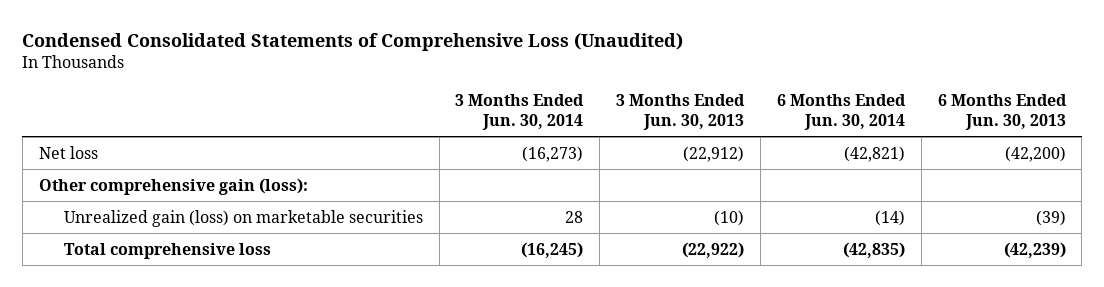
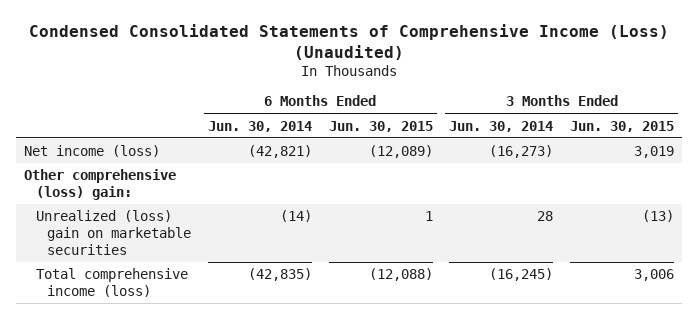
[22,32,684,51] Condensed Consolidated Statements of Comprehensive Loss (Unaudited) -> [29,23,670,60] Condensed Consolidated Statements of Comprehensive Income (Loss) (Unaudited)
[616,93,746,130] 3 Months Ended Jun. 30, 2013 -> none
[937,93,1067,130] 6 Months Ended Jun. 30, 2013 -> none
none -> [328,120,433,132] Jun. 30, 2015
none -> [570,120,675,132] Jun. 30, 2015
[38,145,98,159] Net loss -> [23,144,160,157] Net income (loss)
[38,177,308,195] Other comprehensive gain (loss): -> [23,168,176,201] Other comprehensive (loss) gain:
[63,209,423,227] Unrealized gain (loss) on marketable securities -> [35,209,192,256] Unrealized (loss) gain on marketable securities
[63,242,271,259] Total comprehensive loss -> [35,267,188,298] Total comprehensive income (loss)

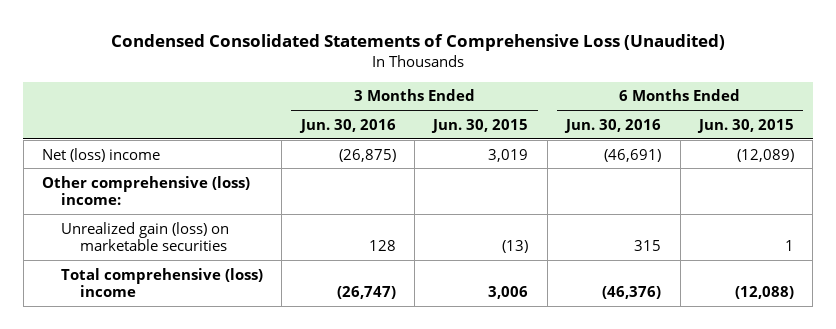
[29,23,670,60] Condensed Consolidated Statements of Comprehensive Income (Loss) (Unaudited) -> [111,33,726,51] Condensed Consolidated Statements of Comprehensive Loss (Unaudited)
[207,120,312,132] Jun. 30, 2014 -> none
[449,120,554,132] Jun. 30, 2014 -> none
none -> [298,118,396,133] Jun. 30, 2016
none -> [564,118,662,133] Jun. 30, 2016
[23,144,160,157] Net income (loss) -> [42,147,161,162] Net (loss) income
[23,168,176,201] Other comprehensive (loss) gain: -> [42,175,251,205] Other comprehensive (loss) income:
[35,209,192,256] Unrealized (loss) gain on marketable securities -> [60,221,229,251] Unrealized gain (loss) on marketable securities
[35,267,188,298] Total comprehensive income (loss) -> [60,267,263,297] Total comprehensive (loss) income

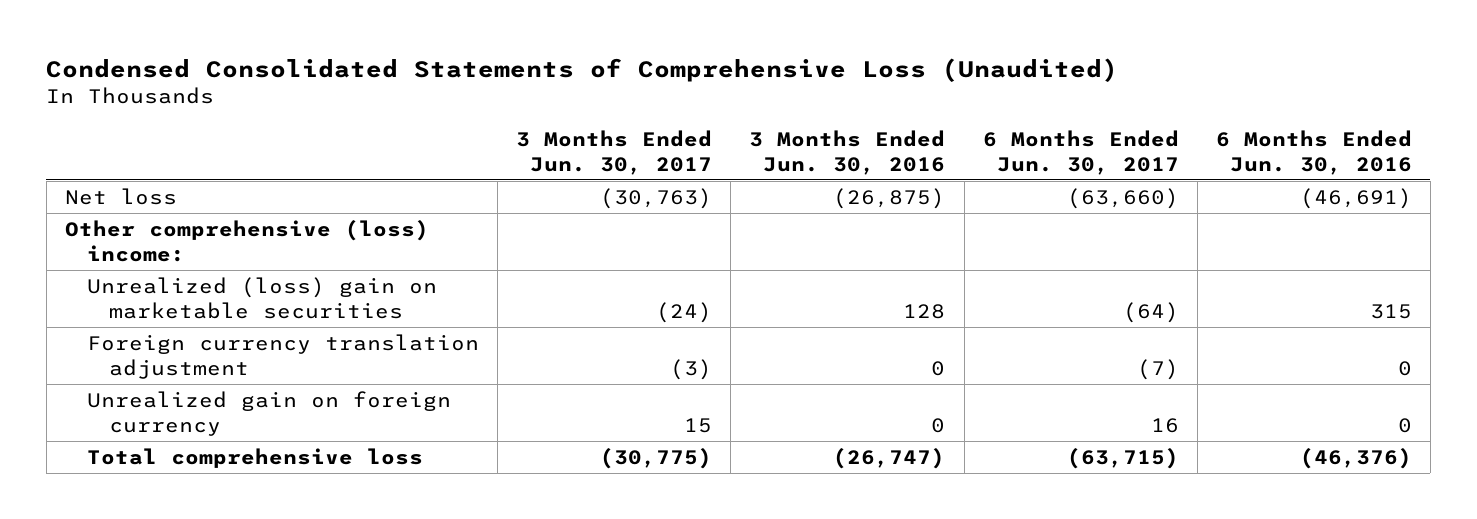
[431,118,529,133] Jun. 30, 2015 -> none
[696,118,794,133] Jun. 30, 2015 -> none
none -> [516,130,713,175] 3 Months Ended Jun. 30, 2017
none -> [982,130,1179,175] 6 Months Ended Jun. 30, 2017
[42,147,161,162] Net (loss) income -> [65,188,178,206] Net loss
[60,221,229,251] Unrealized gain (loss) on marketable securities -> [87,277,438,319] Unrealized (loss) gain on marketable securities
none -> [87,334,480,379] Foreign currency translation adjustment
none -> [87,391,452,436] Unrealized gain on foreign currency
[60,267,263,297] Total comprehensive (loss) income -> [87,448,424,469] Total comprehensive loss

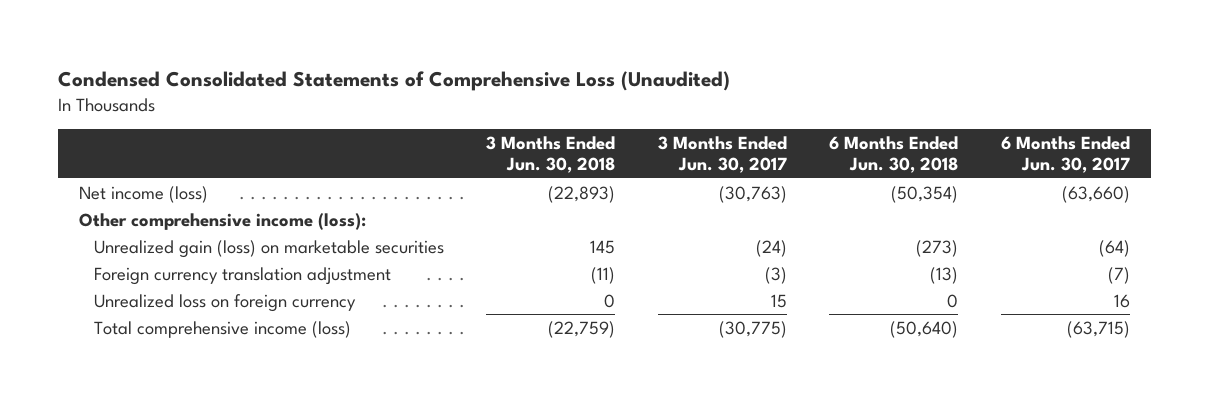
[749,130,946,175] 3 Months Ended Jun. 30, 2016 -> none
[1215,130,1412,175] 6 Months Ended Jun. 30, 2016 -> none
none -> [486,136,616,174] 3 Months Ended Jun. 30, 2018
none -> [829,136,959,174] 6 Months Ended Jun. 30, 2018
[65,188,178,206] Net loss -> [79,185,209,203] Net income (loss)
[65,220,430,262] Other comprehensive (loss) income: -> [79,212,367,230] Other comprehensive income (loss):
[87,277,438,319] Unrealized (loss) gain on marketable securities -> [93,239,444,258] Unrealized gain (loss) on marketable securities
[87,391,452,436] Unrealized gain on foreign currency -> [93,293,356,312] Unrealized loss on foreign currency
[87,448,424,469] Total comprehensive loss -> [93,320,351,338] Total comprehensive income (loss)

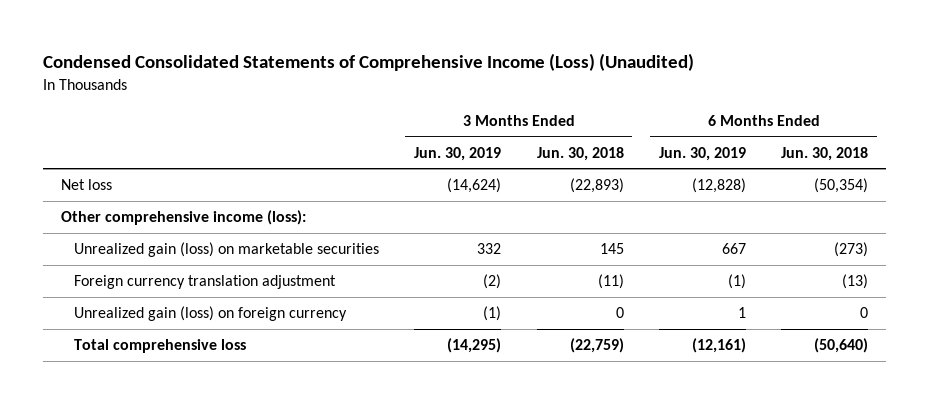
[57,71,730,92] Condensed Consolidated Statements of Comprehensive Loss (Unaudited) -> [43,53,695,72] Condensed Consolidated Statements of Comprehensive Income (Loss) (Unaudited)
[657,136,787,174] 3 Months Ended Jun. 30, 2017 -> none
[1000,136,1130,174] 6 Months Ended Jun. 30, 2017 -> none
none -> [414,146,502,161] Jun. 30, 2019
none -> [658,146,746,161] Jun. 30, 2019
[79,185,209,203] Net income (loss) -> [61,178,113,190] Net loss
[93,293,356,312] Unrealized loss on foreign currency -> [73,305,347,321] Unrealized gain (loss) on foreign currency
[93,320,351,338] Total comprehensive income (loss) -> [73,338,246,353] Total comprehensive loss

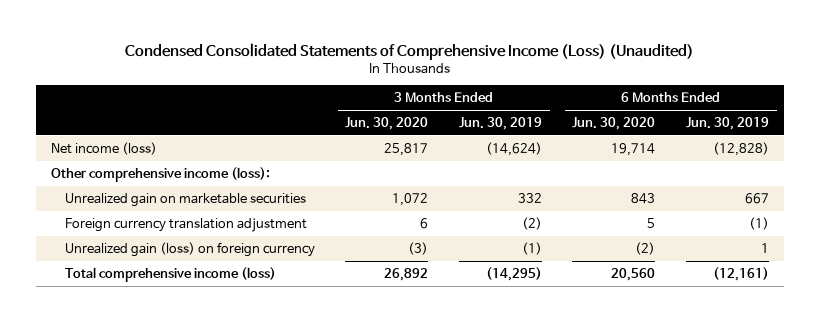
[536,146,624,161] Jun. 30, 2018 -> none
[781,146,869,161] Jun. 30, 2018 -> none
none -> [345,117,429,131] Jun. 30, 2020
none -> [572,117,656,131] Jun. 30, 2020
[61,178,113,190] Net loss -> [51,141,158,155] Net income (loss)
[73,241,379,257] Unrealized gain (loss) on marketable securities -> [65,192,307,207] Unrealized gain on marketable securities
[73,338,246,353] Total comprehensive loss -> [65,266,277,282] Total comprehensive income (loss)

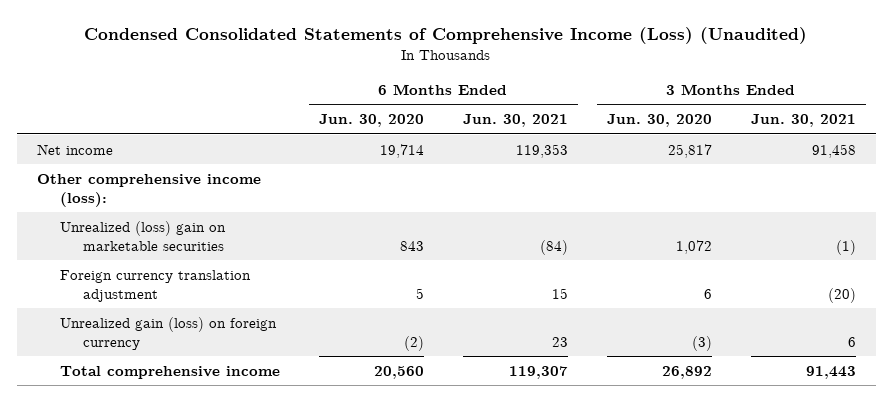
[458,117,542,131] Jun. 30, 2019 -> none
[685,117,769,131] Jun. 30, 2019 -> none
none -> [462,114,568,128] Jun. 30, 2021
none -> [750,114,856,128] Jun. 30, 2021
[51,141,158,155] Net income (loss) -> [36,143,113,155] Net income
[65,192,307,207] Unrealized gain on marketable securities -> [59,220,226,251] Unrealized (loss) gain on marketable securities
[65,266,277,282] Total comprehensive income (loss) -> [59,365,280,379] Total comprehensive income

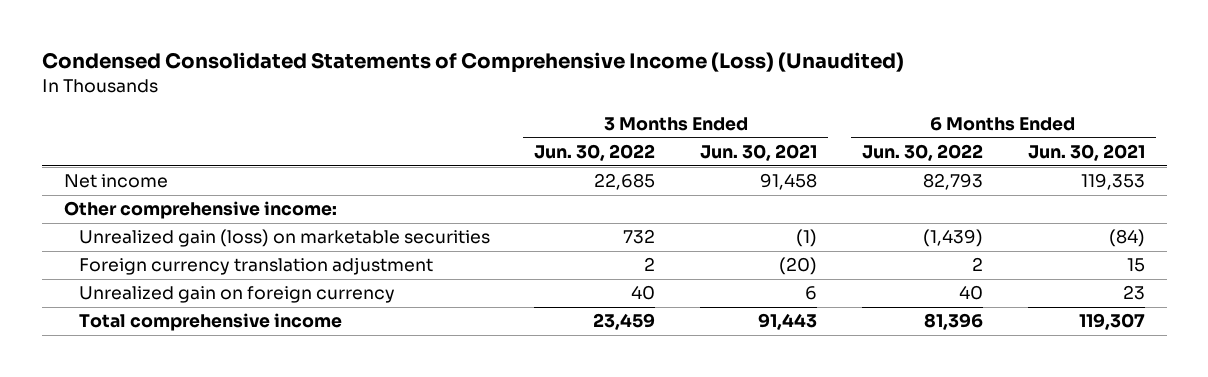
[318,114,424,128] Jun. 30, 2020 -> none
[606,114,712,128] Jun. 30, 2020 -> none
none -> [534,144,656,162] Jun. 30, 2022
none -> [861,144,983,162] Jun. 30, 2022
[36,173,261,207] Other comprehensive income (loss): -> [63,201,337,220] Other comprehensive income:
[59,220,226,251] Unrealized (loss) gain on marketable securities -> [78,229,490,248] Unrealized gain (loss) on marketable securities
[59,316,277,350] Unrealized gain (loss) on foreign currency -> [78,286,395,304] Unrealized gain on foreign currency

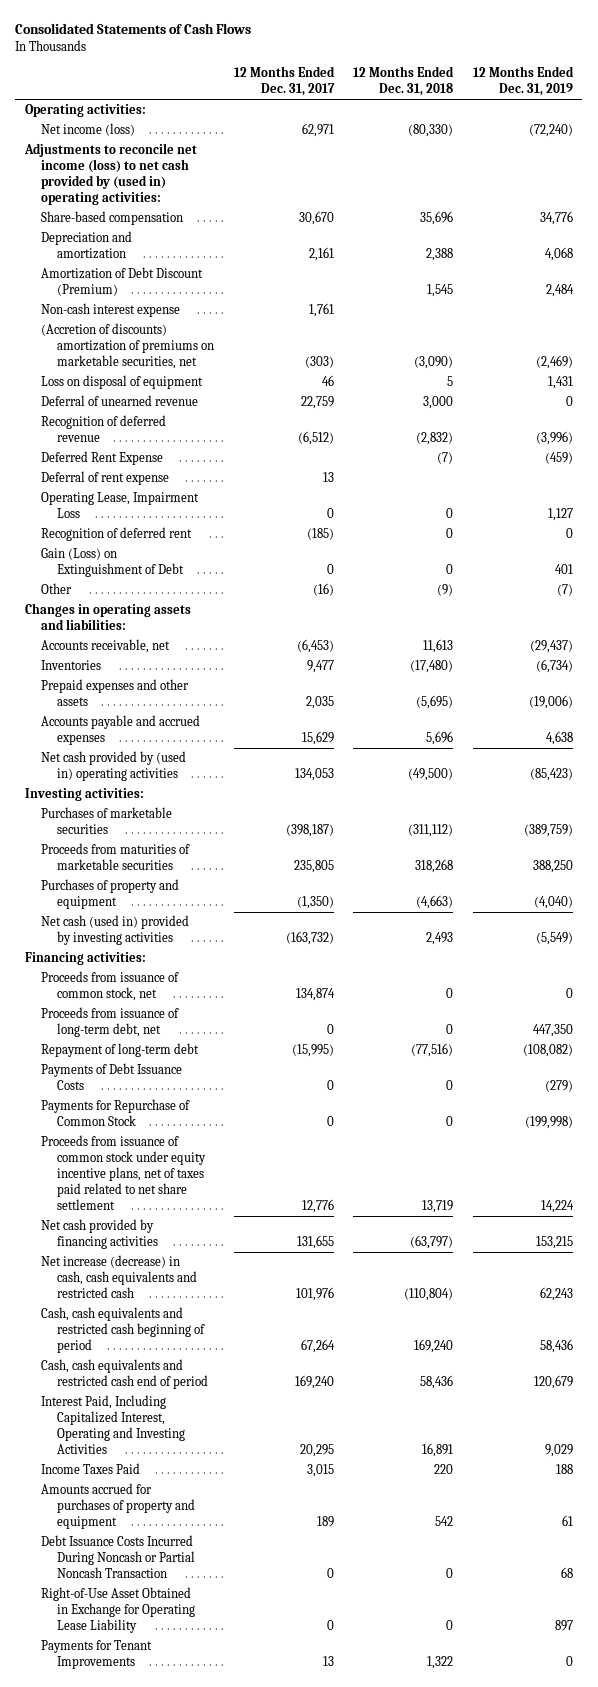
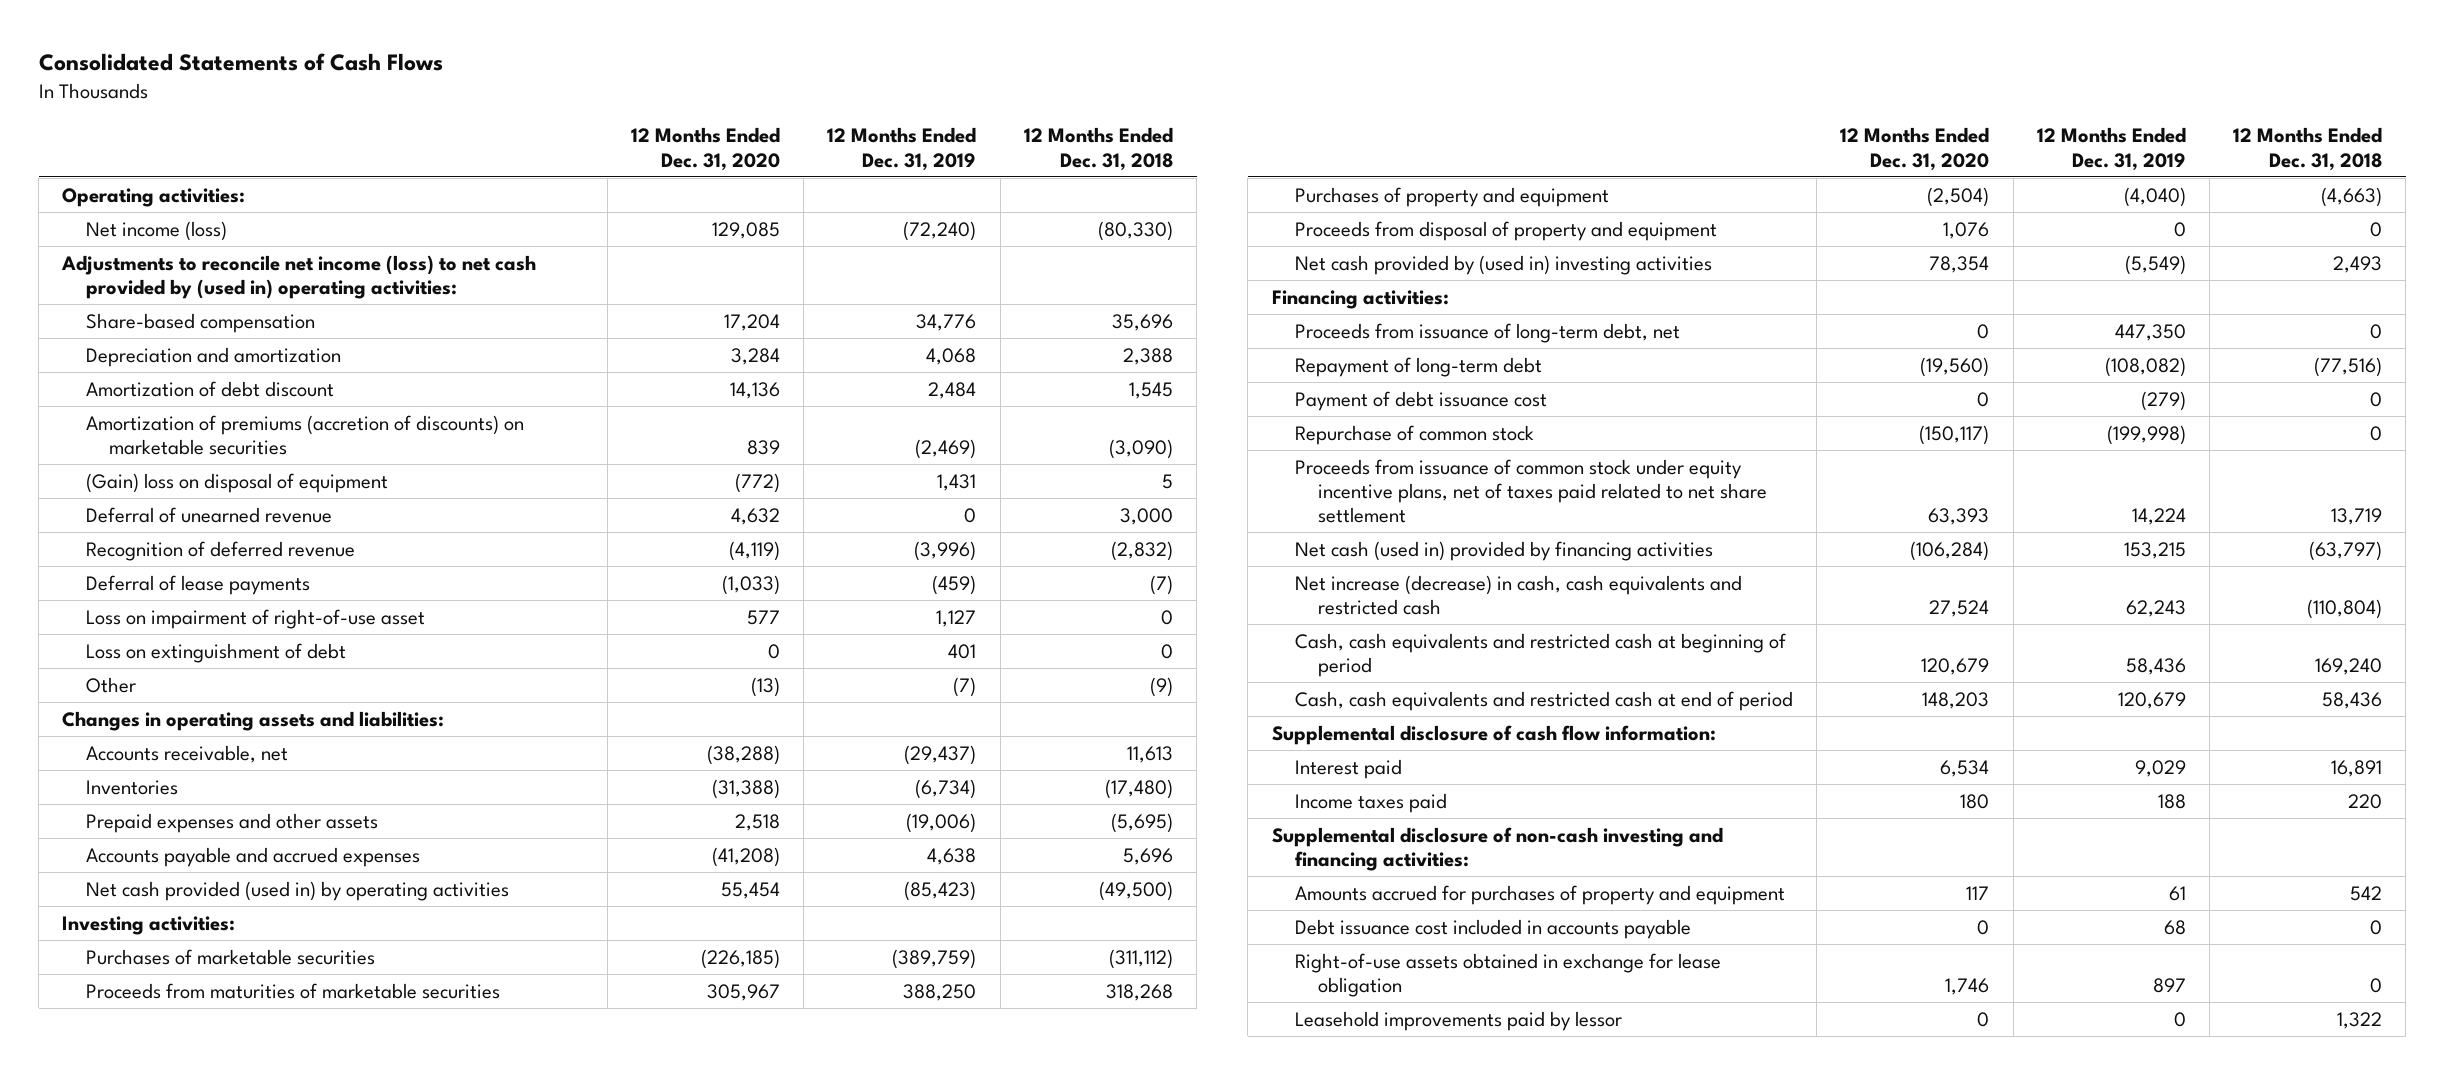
[233,66,335,97] 12 Months Ended Dec. 31, 2017 -> none
none -> [631,127,781,171] 12 Months Ended Dec. 31, 2020
[41,303,181,318] Non-cash interest expense -> none
[41,267,204,297] Amortization of Debt Discount (Premium) -> [85,380,334,397] Amortization of debt discount
[41,323,215,370] (Accretion of discounts) amortization of premiums on marketable securities, net -> [85,414,524,456] Amortization of premiums (accretion of discounts) on marketable securities
[41,375,204,390] Loss on disposal of equipment -> [85,472,388,493] (Gain) loss on disposal of equipment
[41,471,170,486] Deferral of rent expense -> none
[41,527,193,542] Recognition of deferred rent -> none
[41,451,164,466] Deferred Rent Expense -> [85,574,310,595] Deferral of lease payments
[41,492,200,519] Operating Lease, Impairment Loss -> [85,608,425,629] Loss on impairment of right-of-use asset
[41,548,185,578] Gain (Loss) on Extinguishment of Debt -> [85,642,346,663] Loss on extinguishment of debt
[41,751,187,782] Net cash provided by (used in) operating activities -> [85,880,509,901] Net cash provided (used in) by operating activities
none -> [1294,220,1717,241] Proceeds from disposal of property and equipment
[41,915,190,946] Net cash (used in) provided by investing activities -> [1294,254,1712,275] Net cash provided by (used in) investing activities
[41,971,180,1002] Proceeds from issuance of common stock, net -> none
[41,1063,183,1091] Payments of Debt Issuance Costs -> [1294,390,1547,411] Payment of debt issuance cost
[41,1099,191,1127] Payments for Repurchase of Common Stock -> [1294,424,1534,445] Repurchase of common stock
[41,1219,159,1250] Net cash provided by financing activities -> [1294,540,1713,561] Net cash (used in) provided by financing activities
[41,1307,206,1354] Cash, cash equivalents and restricted cash beginning of period -> [1294,632,1786,678] Cash, cash equivalents and restricted cash at beginning of period
[41,1359,209,1390] Cash, cash equivalents and restricted cash end of period -> [1294,690,1793,711] Cash, cash equivalents and restricted cash at end of period
none -> [1271,724,1716,745] Supplemental disclosure of cash flow information:
[41,1395,186,1455] Interest Paid, Including Capitalized Interest, Operating and Investing Activities -> [1294,758,1402,779] Interest paid
[41,1463,141,1475] Income Taxes Paid -> [1294,792,1447,813] Income taxes paid
none -> [1271,826,1723,872] Supplemental disclosure of non-cash investing and financing activities:
[41,1535,196,1579] Debt Issuance Costs Incurred During Noncash or Partial Noncash Transaction -> [1294,918,1691,939] Debt issuance cost included in accounts payable
[41,1587,196,1634] Right-of-Use Asset Obtained in Exchange for Operating Lease Liability -> [1294,952,1721,998] Right-of-use assets obtained in exchange for lease obligation
[41,1640,153,1670] Payments for Tenant Improvements -> [1294,1010,1622,1031] Leasehold improvements paid by lessor

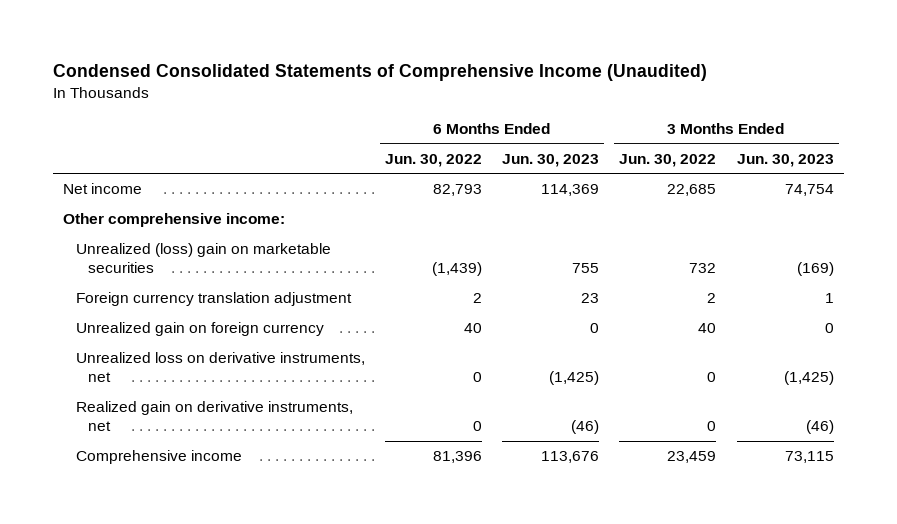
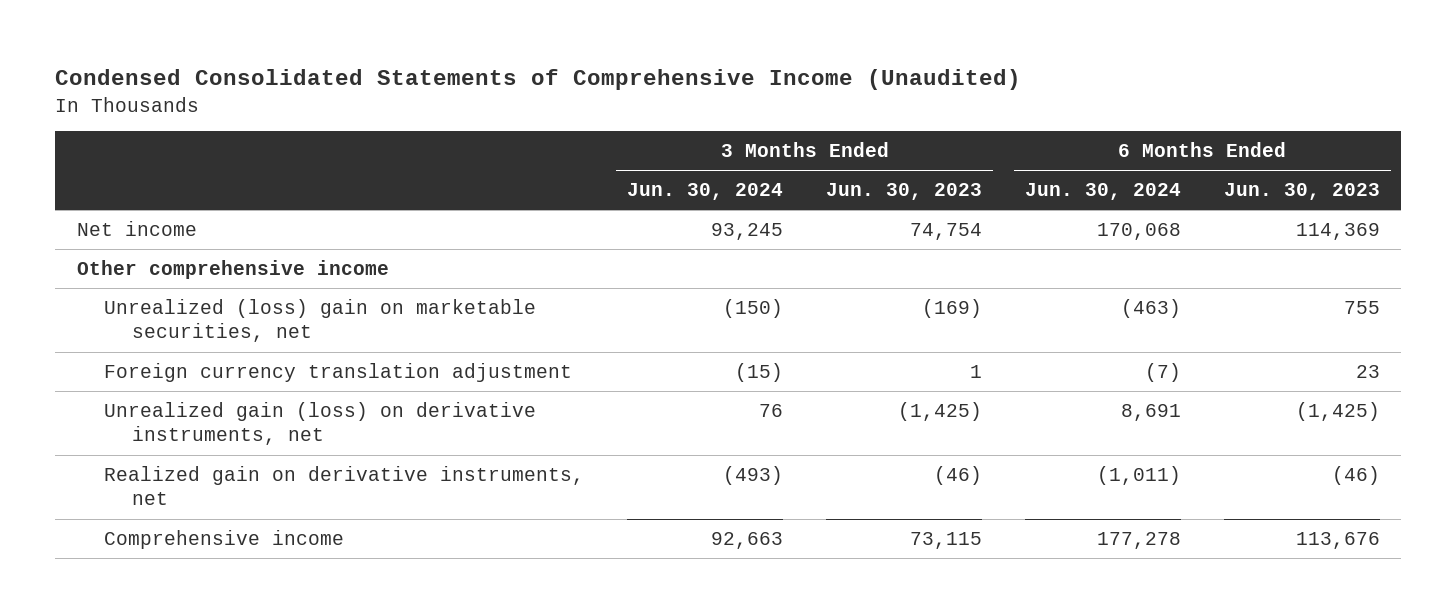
[384,153,482,167] Jun. 30, 2022 -> none
[619,153,717,167] Jun. 30, 2022 -> none
none -> [627,183,784,201] Jun. 30, 2024
none -> [1024,183,1181,201] Jun. 30, 2024
[63,213,286,228] Other comprehensive income: -> [76,259,389,279] Other comprehensive income
[75,243,331,273] Unrealized (loss) gain on marketable securities -> [104,298,537,343] Unrealized (loss) gain on marketable securities, net
[75,322,324,337] Unrealized gain on foreign currency -> none
[75,352,365,382] Unrealized loss on derivative instruments, net -> [104,401,537,446] Unrealized gain (loss) on derivative instruments, net

